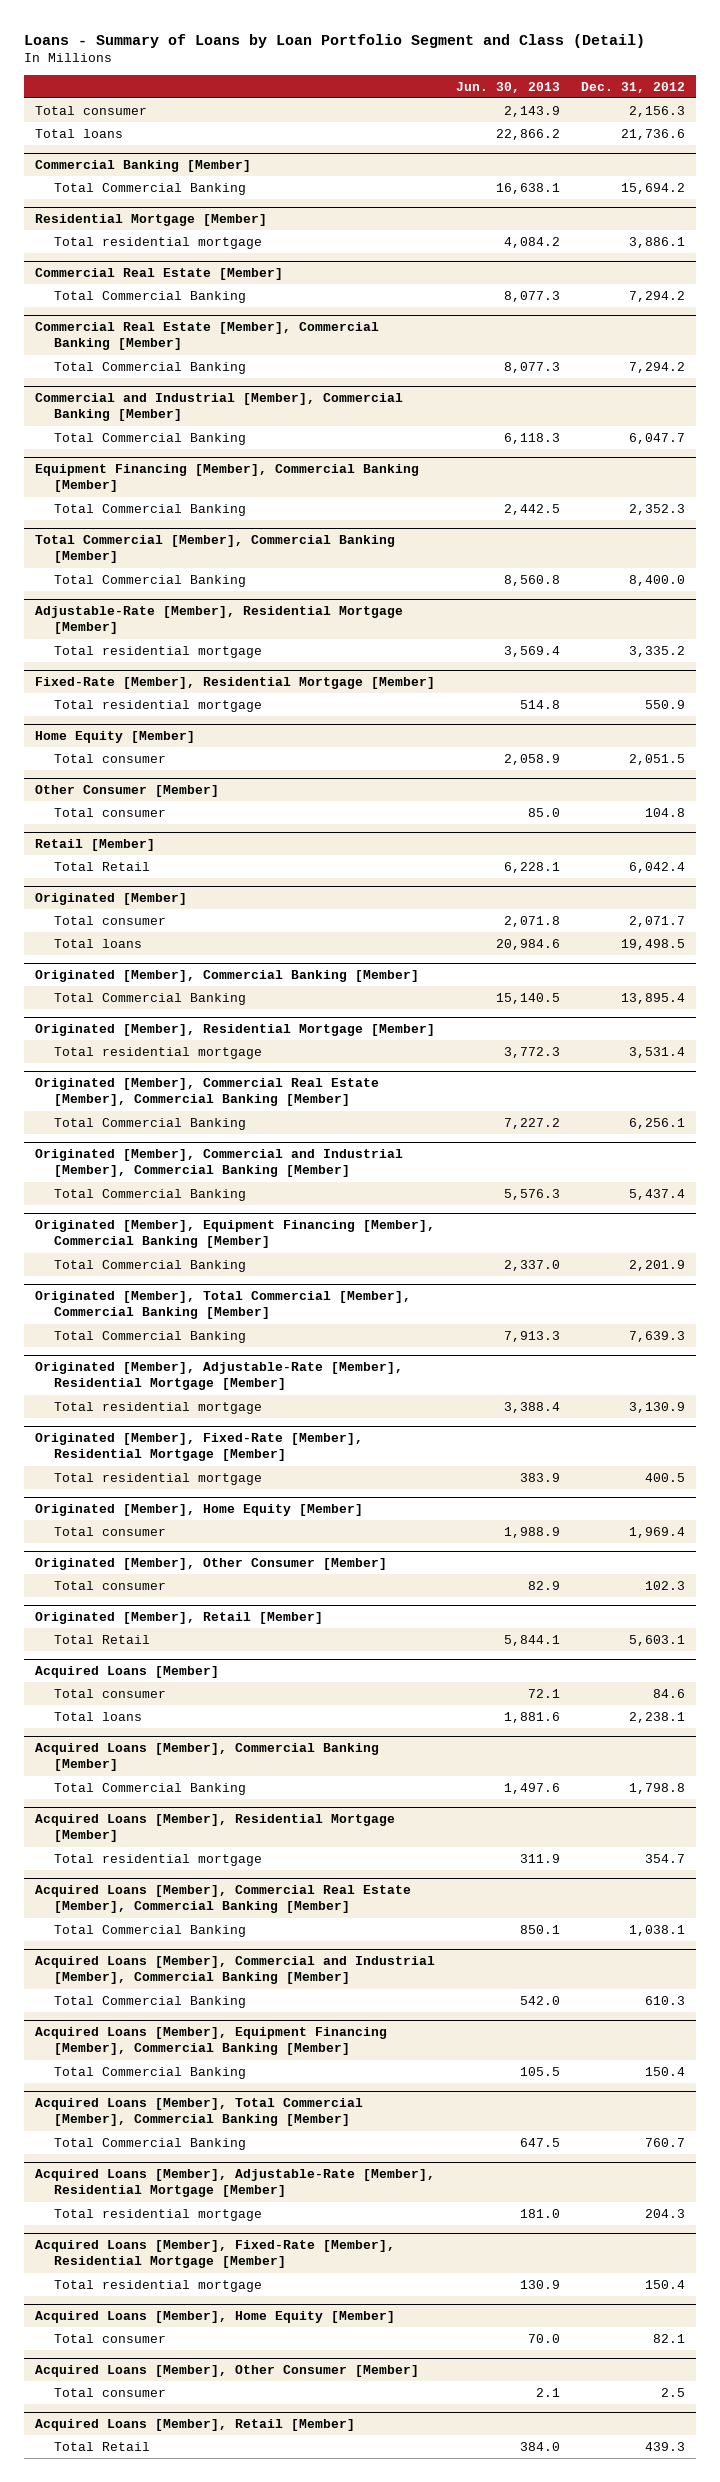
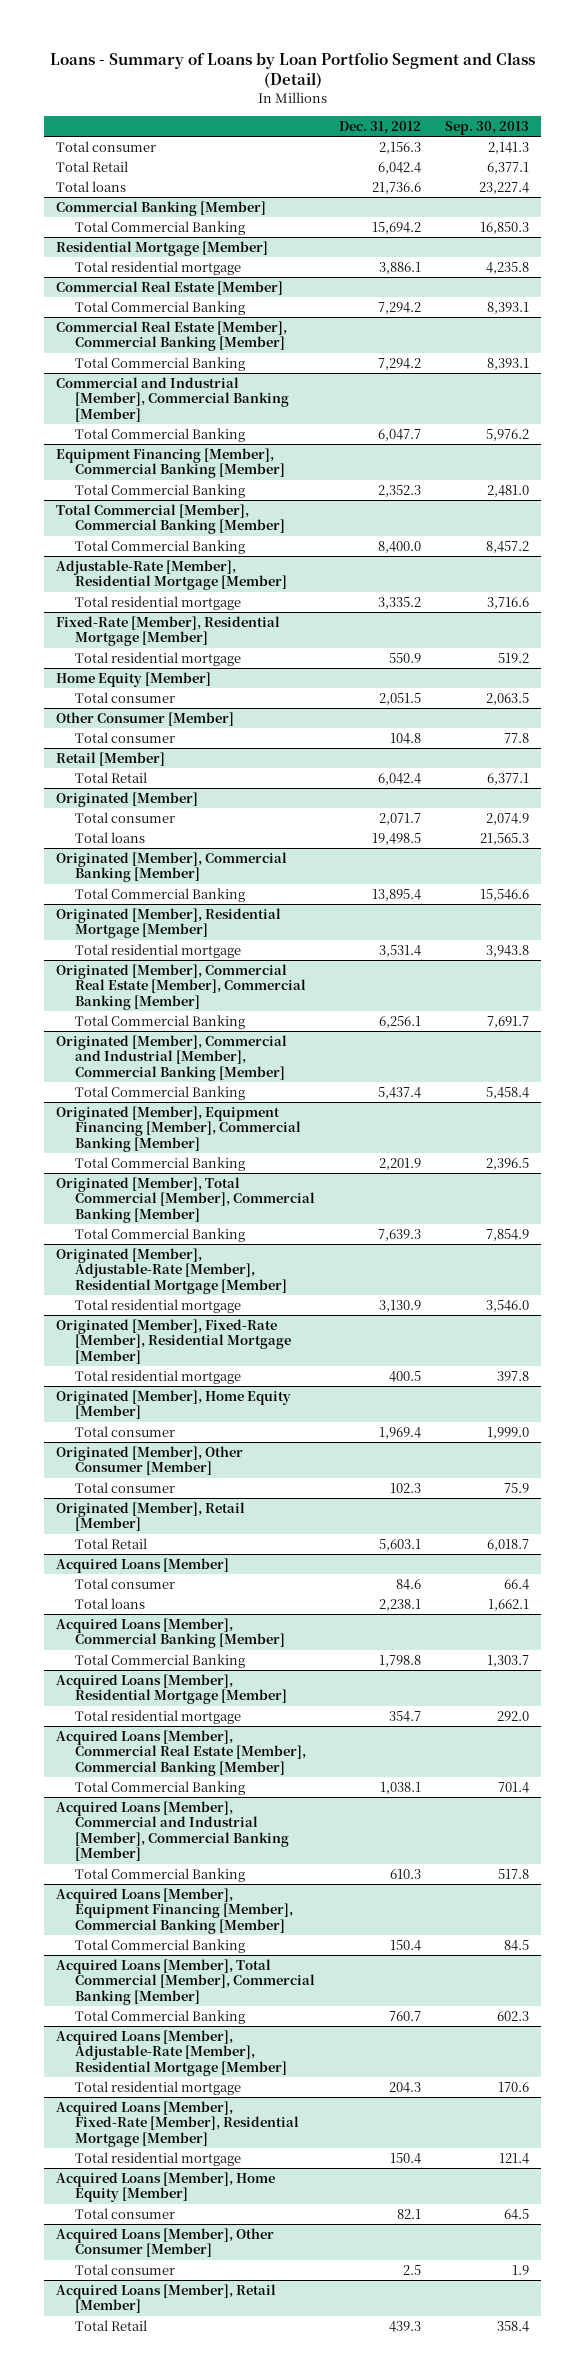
[456,81,561,93] Jun. 30, 2013 -> none
none -> [445,120,530,135] Sep. 30, 2013
none -> [56,160,129,172] Total Retail

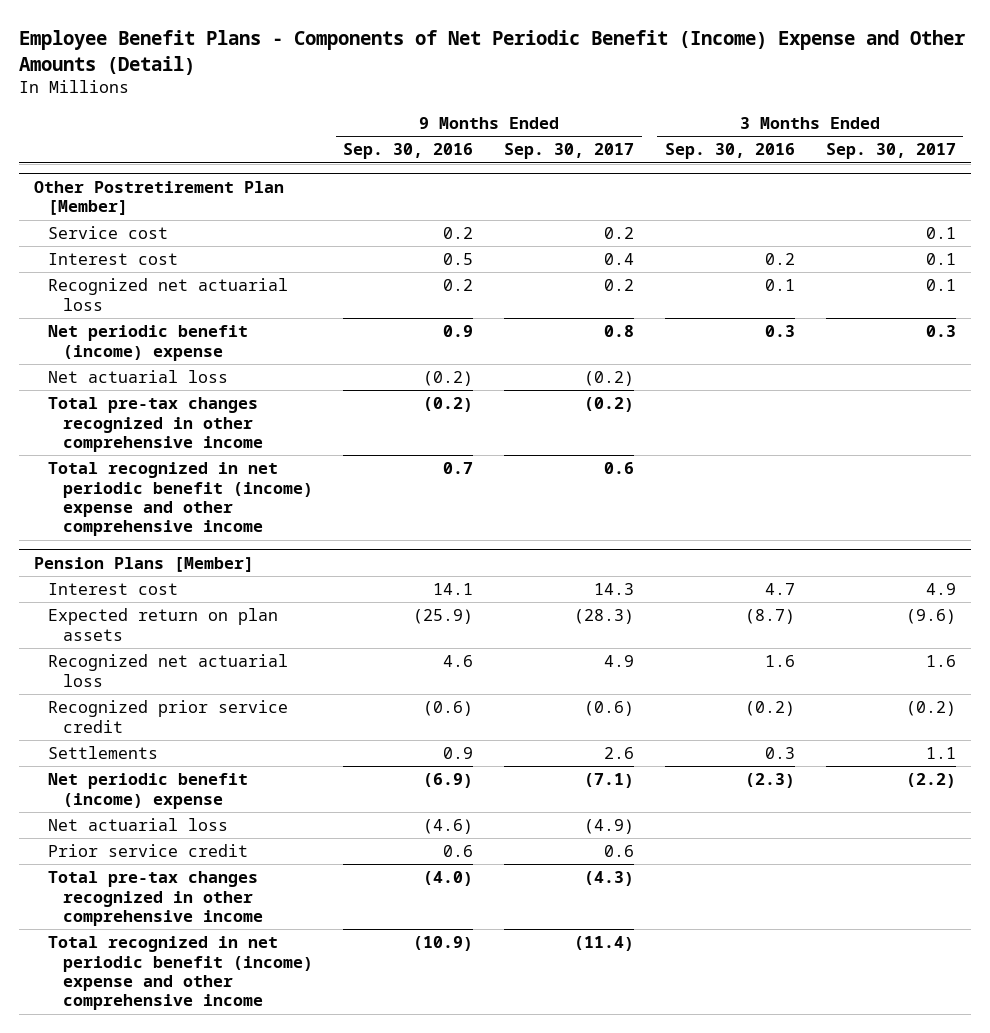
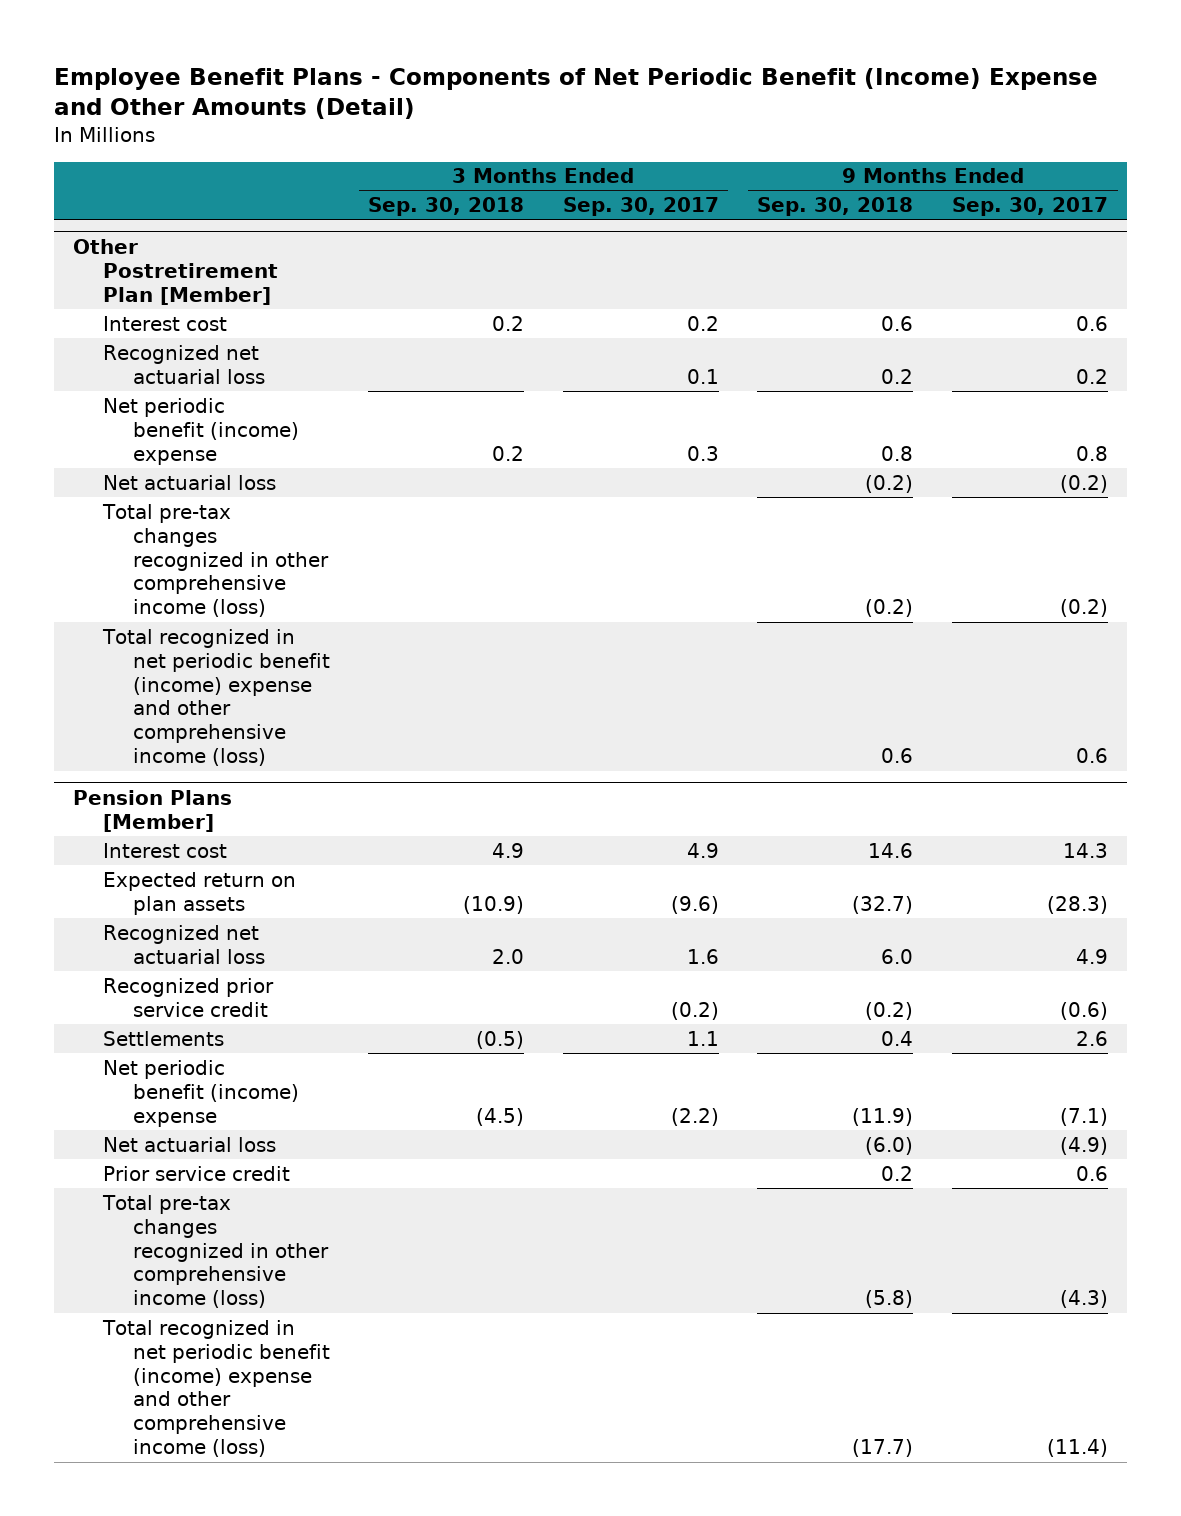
[343,143,474,160] Sep. 30, 2016 -> none
[664,143,795,160] Sep. 30, 2016 -> none
none -> [368,196,525,216] Sep. 30, 2018
none -> [757,196,914,216] Sep. 30, 2018
[48,226,169,240] Service cost -> none
[604,253,635,266] 0.4 -> [1075,315,1108,331] 0.6
[925,253,956,266] 0.1 -> [686,315,719,331] 0.2
[48,397,263,452] Total pre-tax changes recognized in other comprehensive income -> [101,503,329,618] Total pre-tax changes recognized in other comprehensive income (loss)
[48,462,313,537] Total recognized in net periodic benefit (income) expense and other comprehensive income -> [101,628,330,767] Total recognized in net periodic benefit (income) expense and other comprehensive income (loss)
[48,871,263,926] Total pre-tax changes recognized in other comprehensive income -> [101,1194,329,1309] Total pre-tax changes recognized in other comprehensive income (loss)
[48,936,313,1011] Total recognized in net periodic benefit (income) expense and other comprehensive income -> [101,1319,330,1458] Total recognized in net periodic benefit (income) expense and other comprehensive income (loss)

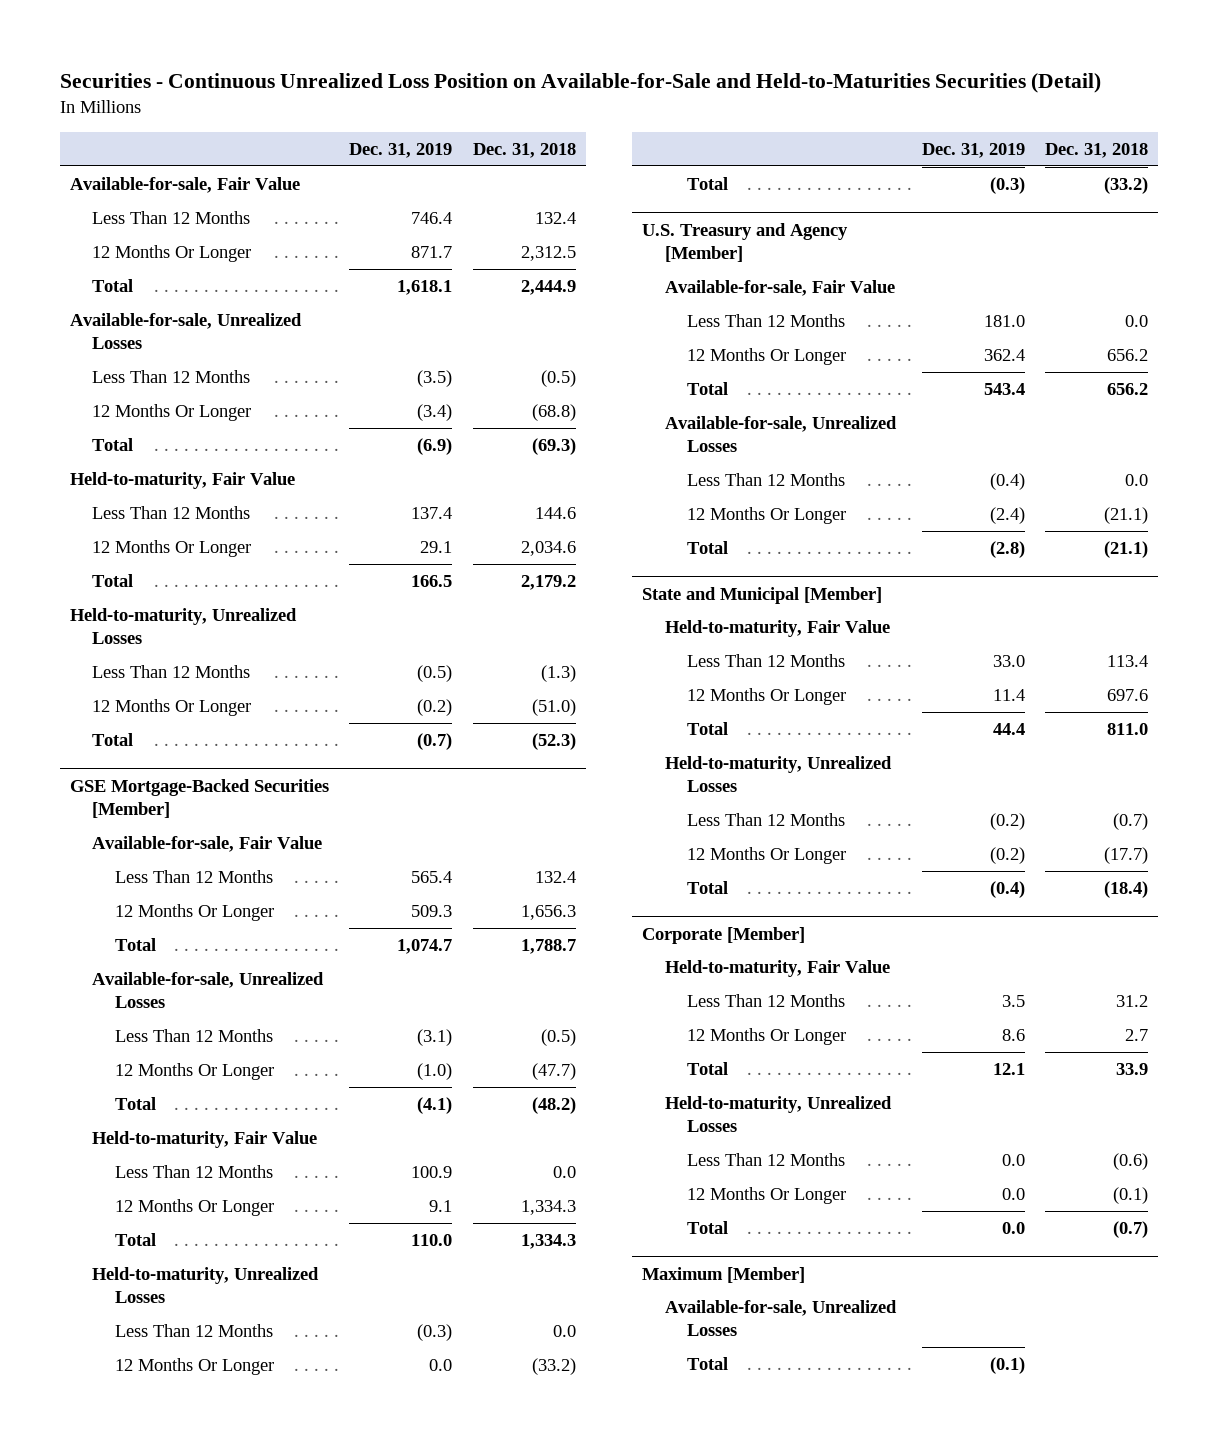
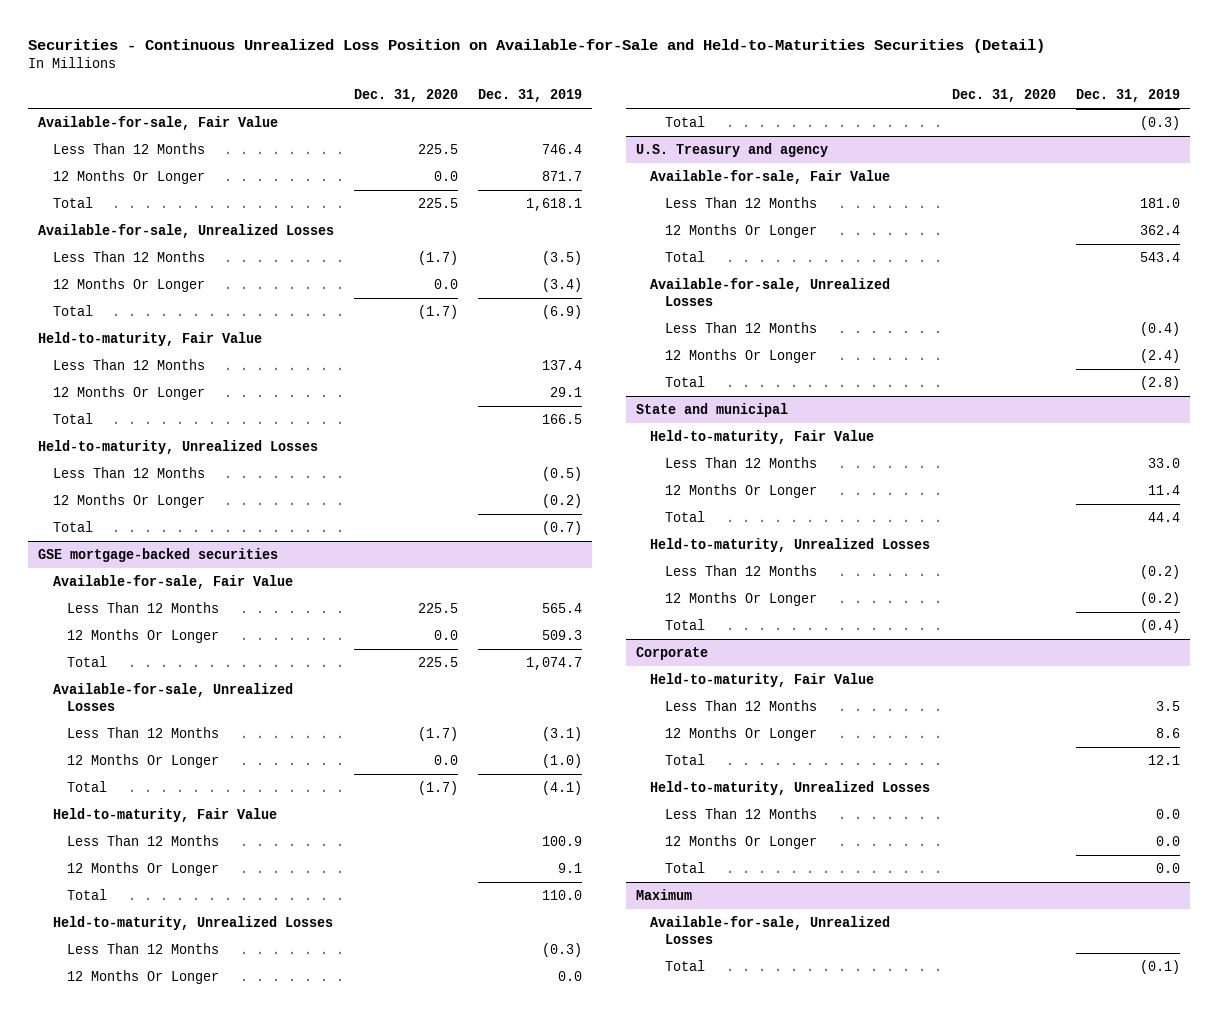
[472,142,576,158] Dec. 31, 2018 -> none
none -> [354,89,459,103] Dec. 31, 2020
[69,778,329,818] GSE Mortgage-Backed Securities [Member] -> [38,547,279,562] GSE mortgage-backed securities
[642,222,849,262] U.S. Treasury and Agency [Member] -> [636,142,829,157] U.S. Treasury and agency
[642,586,883,604] State and Municipal [Member] -> [636,402,789,417] State and municipal
[642,926,806,944] Corporate [Member] -> [636,646,709,660] Corporate
[642,1266,806,1283] Maximum [Member] -> [636,888,693,900] Maximum

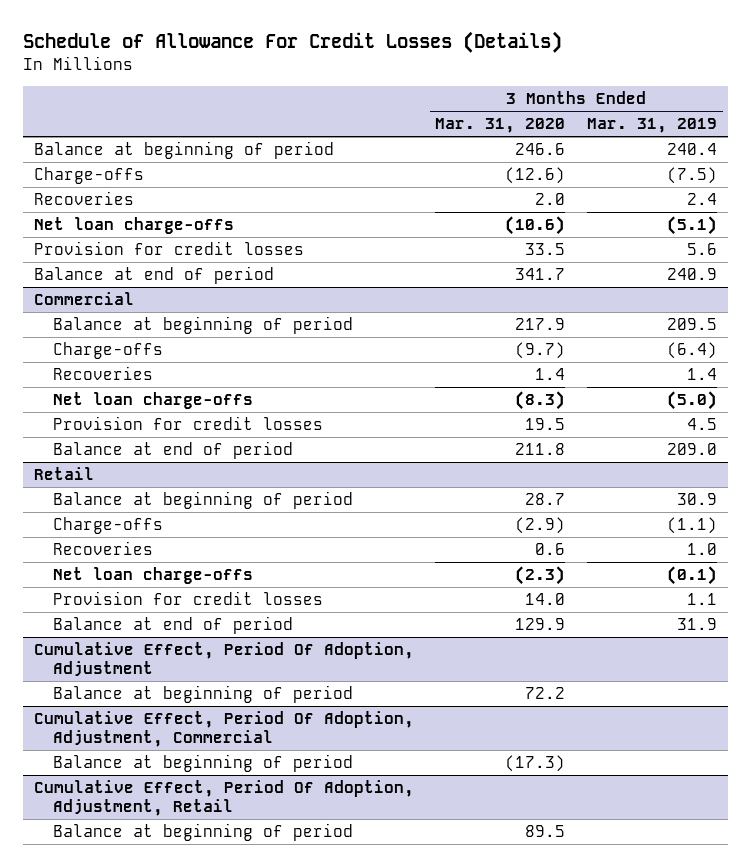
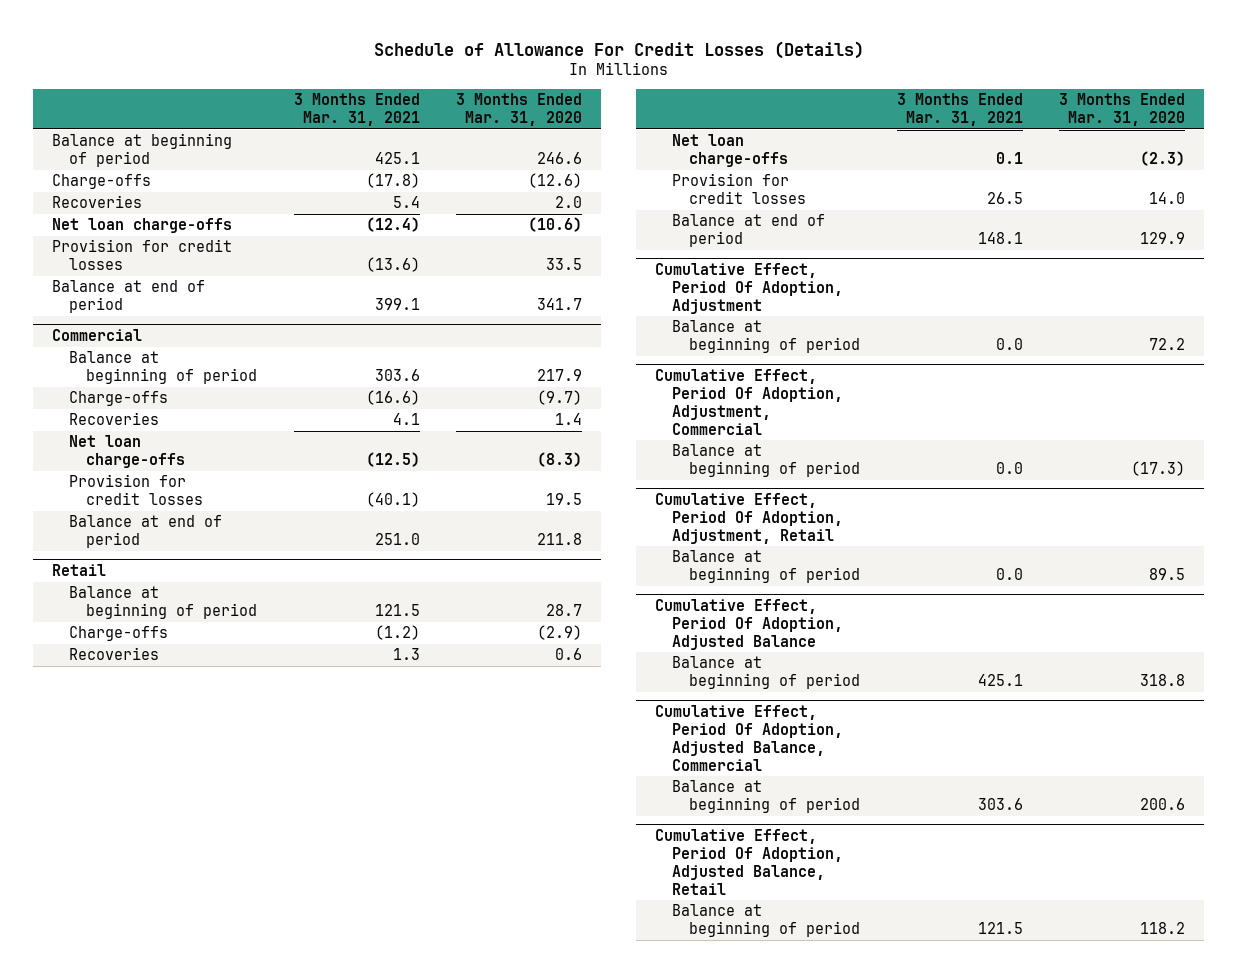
[587,118,718,134] Mar. 31, 2019 -> none
none -> [293,93,420,127] 3 Months Ended Mar. 31, 2021
none -> [654,598,843,650] Cumulative Effect, Period Of Adoption, Adjusted Balance
none -> [671,656,860,689] Balance at beginning of period
none -> [654,704,843,771] Cumulative Effect, Period Of Adoption, Adjusted Balance, Commercial
none -> [671,780,860,813] Balance at beginning of period
none -> [654,828,843,895] Cumulative Effect, Period Of Adoption, Adjusted Balance, Retail
none -> [671,904,860,937] Balance at beginning of period

